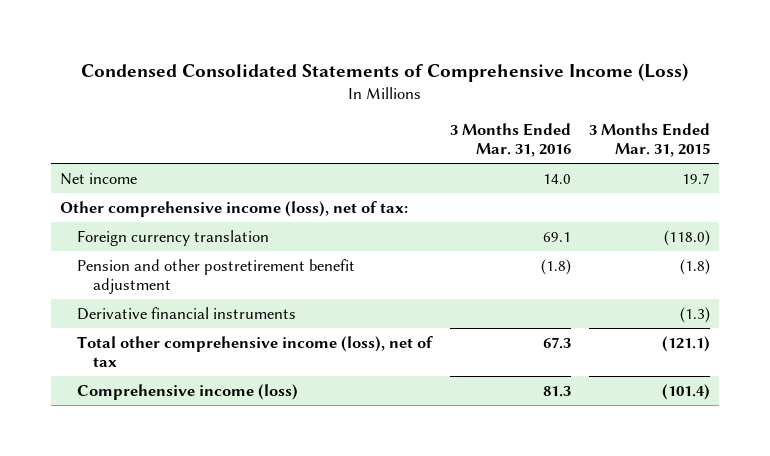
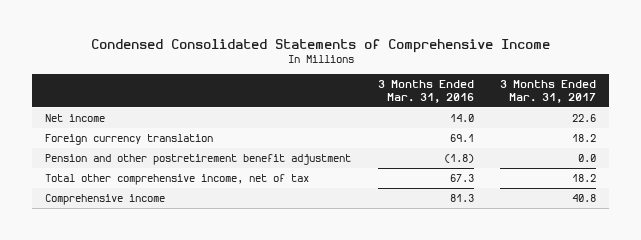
[81,62,689,82] Condensed Consolidated Statements of Comprehensive Income (Loss) -> [90,38,550,53] Condensed Consolidated Statements of Comprehensive Income
[588,122,710,157] 3 Months Ended Mar. 31, 2015 -> none
none -> [499,79,596,103] 3 Months Ended Mar. 31, 2017
[60,200,409,217] Other comprehensive income (loss), net of tax: -> none
[76,306,296,320] Derivative financial instruments -> none
[76,335,433,367] Total other comprehensive income (loss), net of tax -> [45,173,310,185] Total other comprehensive income, net of tax
[76,383,298,400] Comprehensive income (loss) -> [45,193,166,205] Comprehensive income

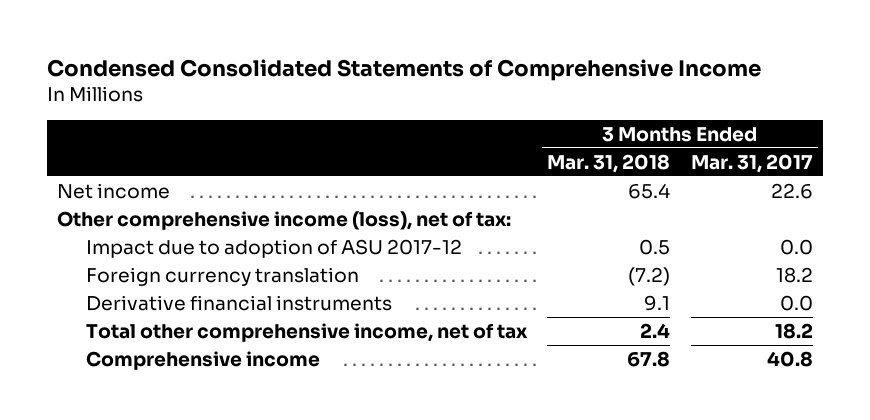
[377,79,474,103] 3 Months Ended Mar. 31, 2016 -> none
none -> [547,153,671,173] Mar. 31, 2018
none -> [56,210,511,230] Other comprehensive income (loss), net of tax:
none -> [85,238,462,258] Impact due to adoption of ASU 2017-12
[45,153,352,165] Pension and other postretirement benefit adjustment -> none
none -> [85,294,392,311] Derivative financial instruments

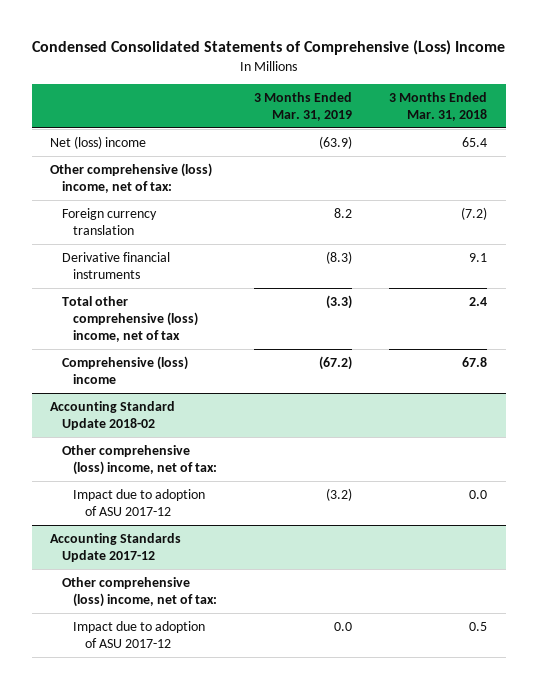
[46,58,761,81] Condensed Consolidated Statements of Comprehensive Income -> [31,40,505,56] Condensed Consolidated Statements of Comprehensive (Loss) Income
[690,153,813,173] Mar. 31, 2017 -> none
none -> [254,91,353,121] 3 Months Ended Mar. 31, 2019
[85,238,462,258] Impact due to adoption of ASU 2017-12 -> none
[56,182,170,199] Net income -> [50,135,147,149] Net (loss) income
[56,210,511,230] Other comprehensive income (loss), net of tax: -> [50,162,213,193] Other comprehensive (loss) income, net of tax:
[85,322,528,342] Total other comprehensive income, net of tax -> [61,295,199,342] Total other comprehensive (loss) income, net of tax
[85,350,320,370] Comprehensive income -> [61,355,188,384] Comprehensive (loss) income
none -> [50,400,176,430] Accounting Standard Update 2018-02
none -> [61,444,218,475] Other comprehensive (loss) income, net of tax:
none -> [73,488,206,516] Impact due to adoption of ASU 2017-12
none -> [50,532,182,562] Accounting Standards Update 2017-12
none -> [61,576,218,607] Other comprehensive (loss) income, net of tax:
none -> [73,620,206,648] Impact due to adoption of ASU 2017-12

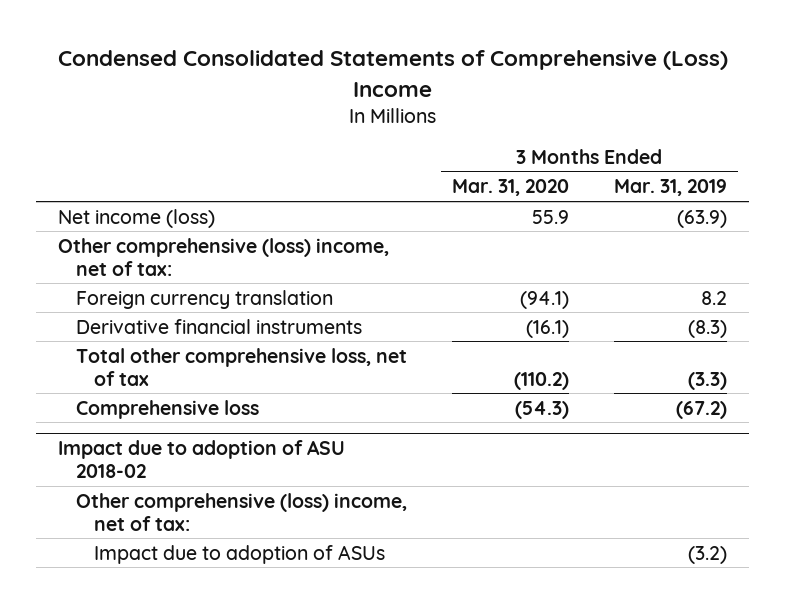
[389,91,488,121] 3 Months Ended Mar. 31, 2018 -> none
none -> [451,179,569,197] Mar. 31, 2020
[50,135,147,149] Net (loss) income -> [58,208,216,228] Net income (loss)
[61,444,218,475] Other comprehensive (loss) income, net of tax: -> none
[73,488,206,516] Impact due to adoption of ASU 2017-12 -> none
[50,532,182,562] Accounting Standards Update 2017-12 -> none
[61,295,199,342] Total other comprehensive (loss) income, net of tax -> [75,347,407,386] Total other comprehensive loss, net of tax
[61,355,188,384] Comprehensive (loss) income -> [75,399,259,419] Comprehensive loss
[50,400,176,430] Accounting Standard Update 2018-02 -> [58,440,346,479] Impact due to adoption of ASU 2018-02
[73,620,206,648] Impact due to adoption of ASU 2017-12 -> [93,544,385,564] Impact due to adoption of ASUs
[334,621,353,631] 0.0 -> [687,545,727,564] (3.2)

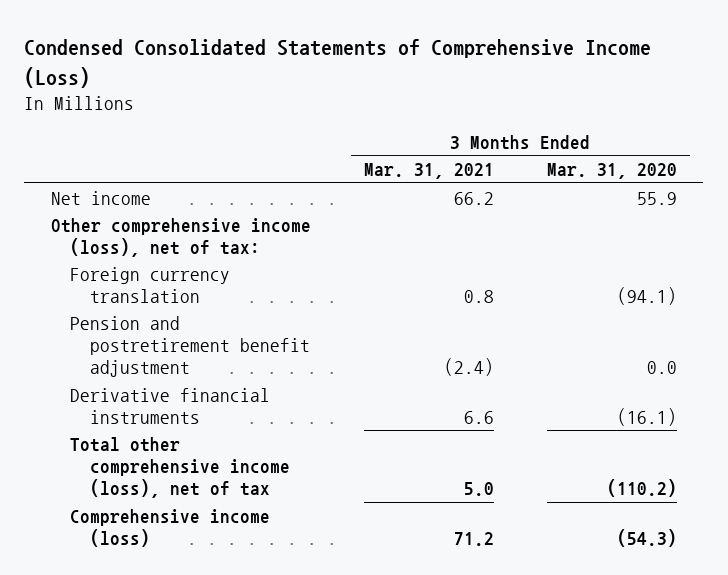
[57,50,728,97] Condensed Consolidated Statements of Comprehensive (Loss) Income -> [24,38,652,88] Condensed Consolidated Statements of Comprehensive Income (Loss)
[613,179,727,197] Mar. 31, 2019 -> none
none -> [363,163,494,180] Mar. 31, 2021
[58,208,216,228] Net income (loss) -> [50,190,151,205] Net income
[58,237,390,276] Other comprehensive (loss) income, net of tax: -> [50,217,311,257] Other comprehensive income (loss), net of tax:
none -> [70,315,310,378] Pension and postretirement benefit adjustment
[58,440,346,479] Impact due to adoption of ASU 2018-02 -> none
[75,492,407,531] Other comprehensive (loss) income, net of tax: -> none
[93,544,385,564] Impact due to adoption of ASUs -> none
[75,347,407,386] Total other comprehensive loss, net of tax -> [70,436,290,499] Total other comprehensive income (loss), net of tax
[75,399,259,419] Comprehensive loss -> [70,508,271,547] Comprehensive income (loss)

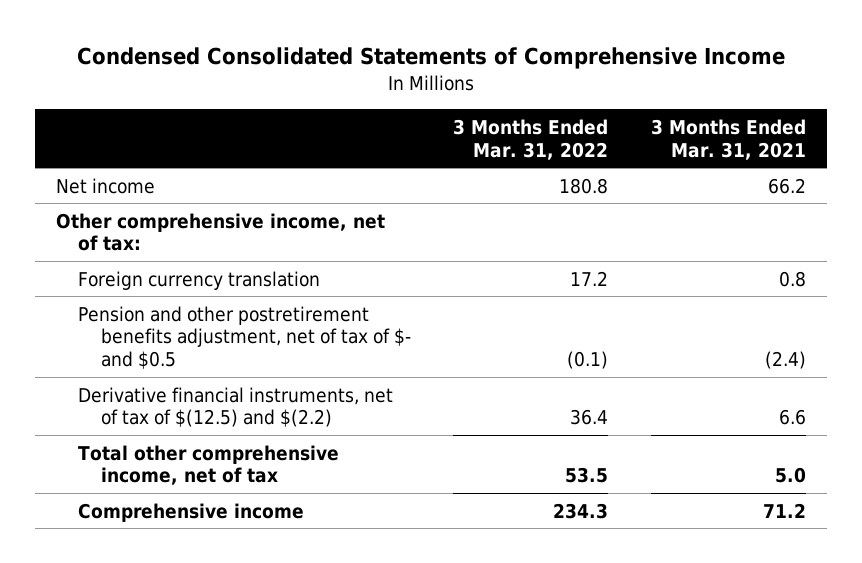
[24,38,652,88] Condensed Consolidated Statements of Comprehensive Income (Loss) -> [76,47,785,70] Condensed Consolidated Statements of Comprehensive Income
[546,163,677,180] Mar. 31, 2020 -> none
none -> [453,118,609,160] 3 Months Ended Mar. 31, 2022
[50,217,311,257] Other comprehensive income (loss), net of tax: -> [55,212,385,252] Other comprehensive income, net of tax:
[70,315,310,378] Pension and postretirement benefit adjustment -> [78,305,411,370] Pension and other postretirement benefits adjustment, net of tax of $- and $0.5
[70,387,271,424] Derivative financial instruments -> [78,386,394,428] Derivative financial instruments, net of tax of $(12.5) and $(2.2)
[70,436,290,499] Total other comprehensive income (loss), net of tax -> [78,444,340,486] Total other comprehensive income, net of tax
[70,508,271,547] Comprehensive income (loss) -> [78,502,305,522] Comprehensive income

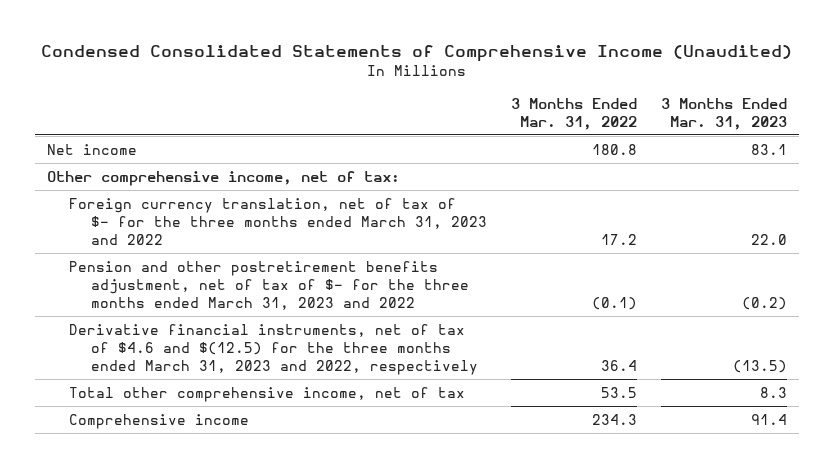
[76,47,785,70] Condensed Consolidated Statements of Comprehensive Income -> [41,45,793,63] Condensed Consolidated Statements of Comprehensive Income (Unaudited)
[650,118,806,160] 3 Months Ended Mar. 31, 2021 -> none
none -> [661,97,788,130] 3 Months Ended Mar. 31, 2023
[78,305,411,370] Pension and other postretirement benefits adjustment, net of tax of $- and $0.5 -> none
[78,270,321,290] Foreign currency translation -> [69,197,487,245] Foreign currency translation, net of tax of $- for the three months ended March 31, 2023 and 2022
none -> [69,260,469,310] Pension and other postretirement benefits adjustment, net of tax of $- for the three months ended March 31, 2023 and 2022
[78,386,394,428] Derivative financial instruments, net of tax of $(12.5) and $(2.2) -> [69,323,478,375] Derivative financial instruments, net of tax of $4.6 and $(12.5) for the three months ended March 31, 2023 and 2022, respectively

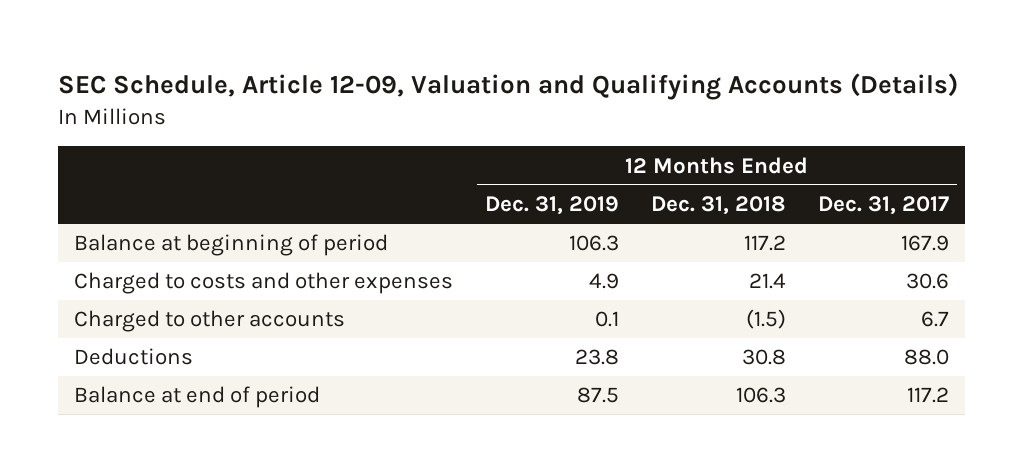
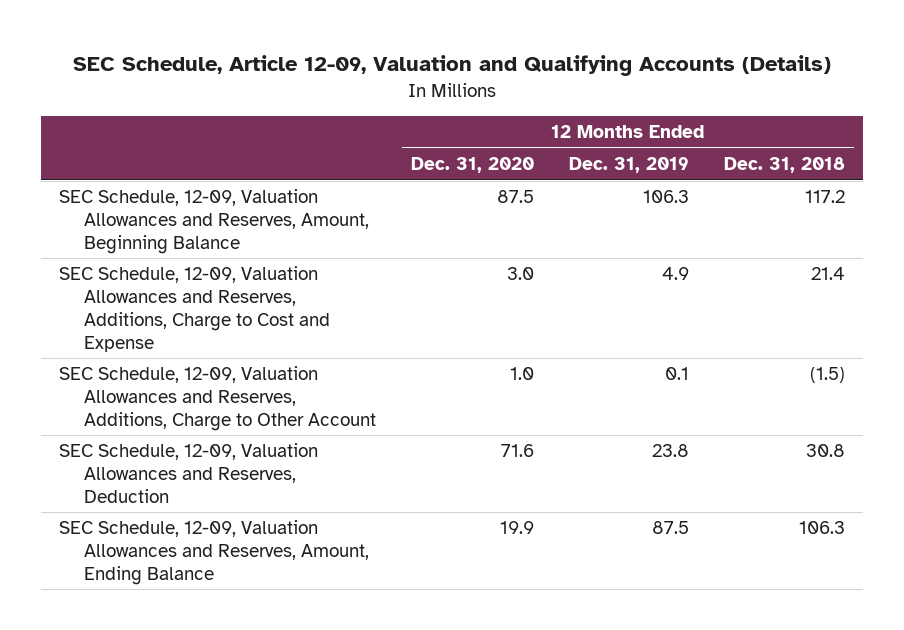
[818,196,950,216] Dec. 31, 2017 -> none
none -> [410,157,534,174] Dec. 31, 2020
[74,234,389,257] Balance at beginning of period -> [58,189,369,254] SEC Schedule, 12-09, Valuation Allowances and Reserves, Amount, Beginning Balance
[74,272,454,295] Charged to costs and other expenses -> [58,266,330,352] SEC Schedule, 12-09, Valuation Allowances and Reserves, Additions, Charge to Cost and Expense
[74,310,346,333] Charged to other accounts -> [58,366,376,431] SEC Schedule, 12-09, Valuation Allowances and Reserves, Additions, Charge to Other Account
[74,348,194,366] Deductions -> [58,443,318,503] SEC Schedule, 12-09, Valuation Allowances and Reserves, Deduction
[74,386,321,409] Balance at end of period -> [58,520,369,585] SEC Schedule, 12-09, Valuation Allowances and Reserves, Amount, Ending Balance

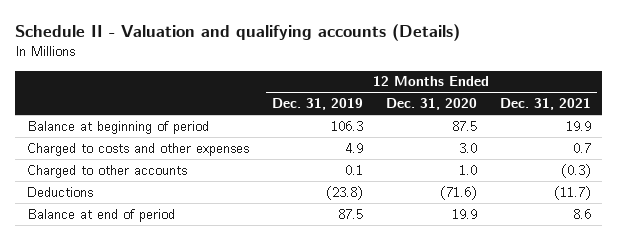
[72,54,831,76] SEC Schedule, Article 12-09, Valuation and Qualifying Accounts (Details) -> [15,24,461,42] Schedule II - Valuation and qualifying accounts (Details)
[724,157,846,174] Dec. 31, 2018 -> none
none -> [499,98,591,111] Dec. 31, 2021
[58,443,318,503] SEC Schedule, 12-09, Valuation Allowances and Reserves, Deduction -> none
[58,189,369,254] SEC Schedule, 12-09, Valuation Allowances and Reserves, Amount, Beginning Balance -> [26,120,209,134] Balance at beginning of period
[58,266,330,352] SEC Schedule, 12-09, Valuation Allowances and Reserves, Additions, Charge to Cost and Expense -> [26,142,249,156] Charged to costs and other expenses
[58,366,376,431] SEC Schedule, 12-09, Valuation Allowances and Reserves, Additions, Charge to Other Account -> [26,164,187,178] Charged to other accounts
none -> [26,186,93,197] Deductions
[58,520,369,585] SEC Schedule, 12-09, Valuation Allowances and Reserves, Amount, Ending Balance -> [26,208,175,222] Balance at end of period

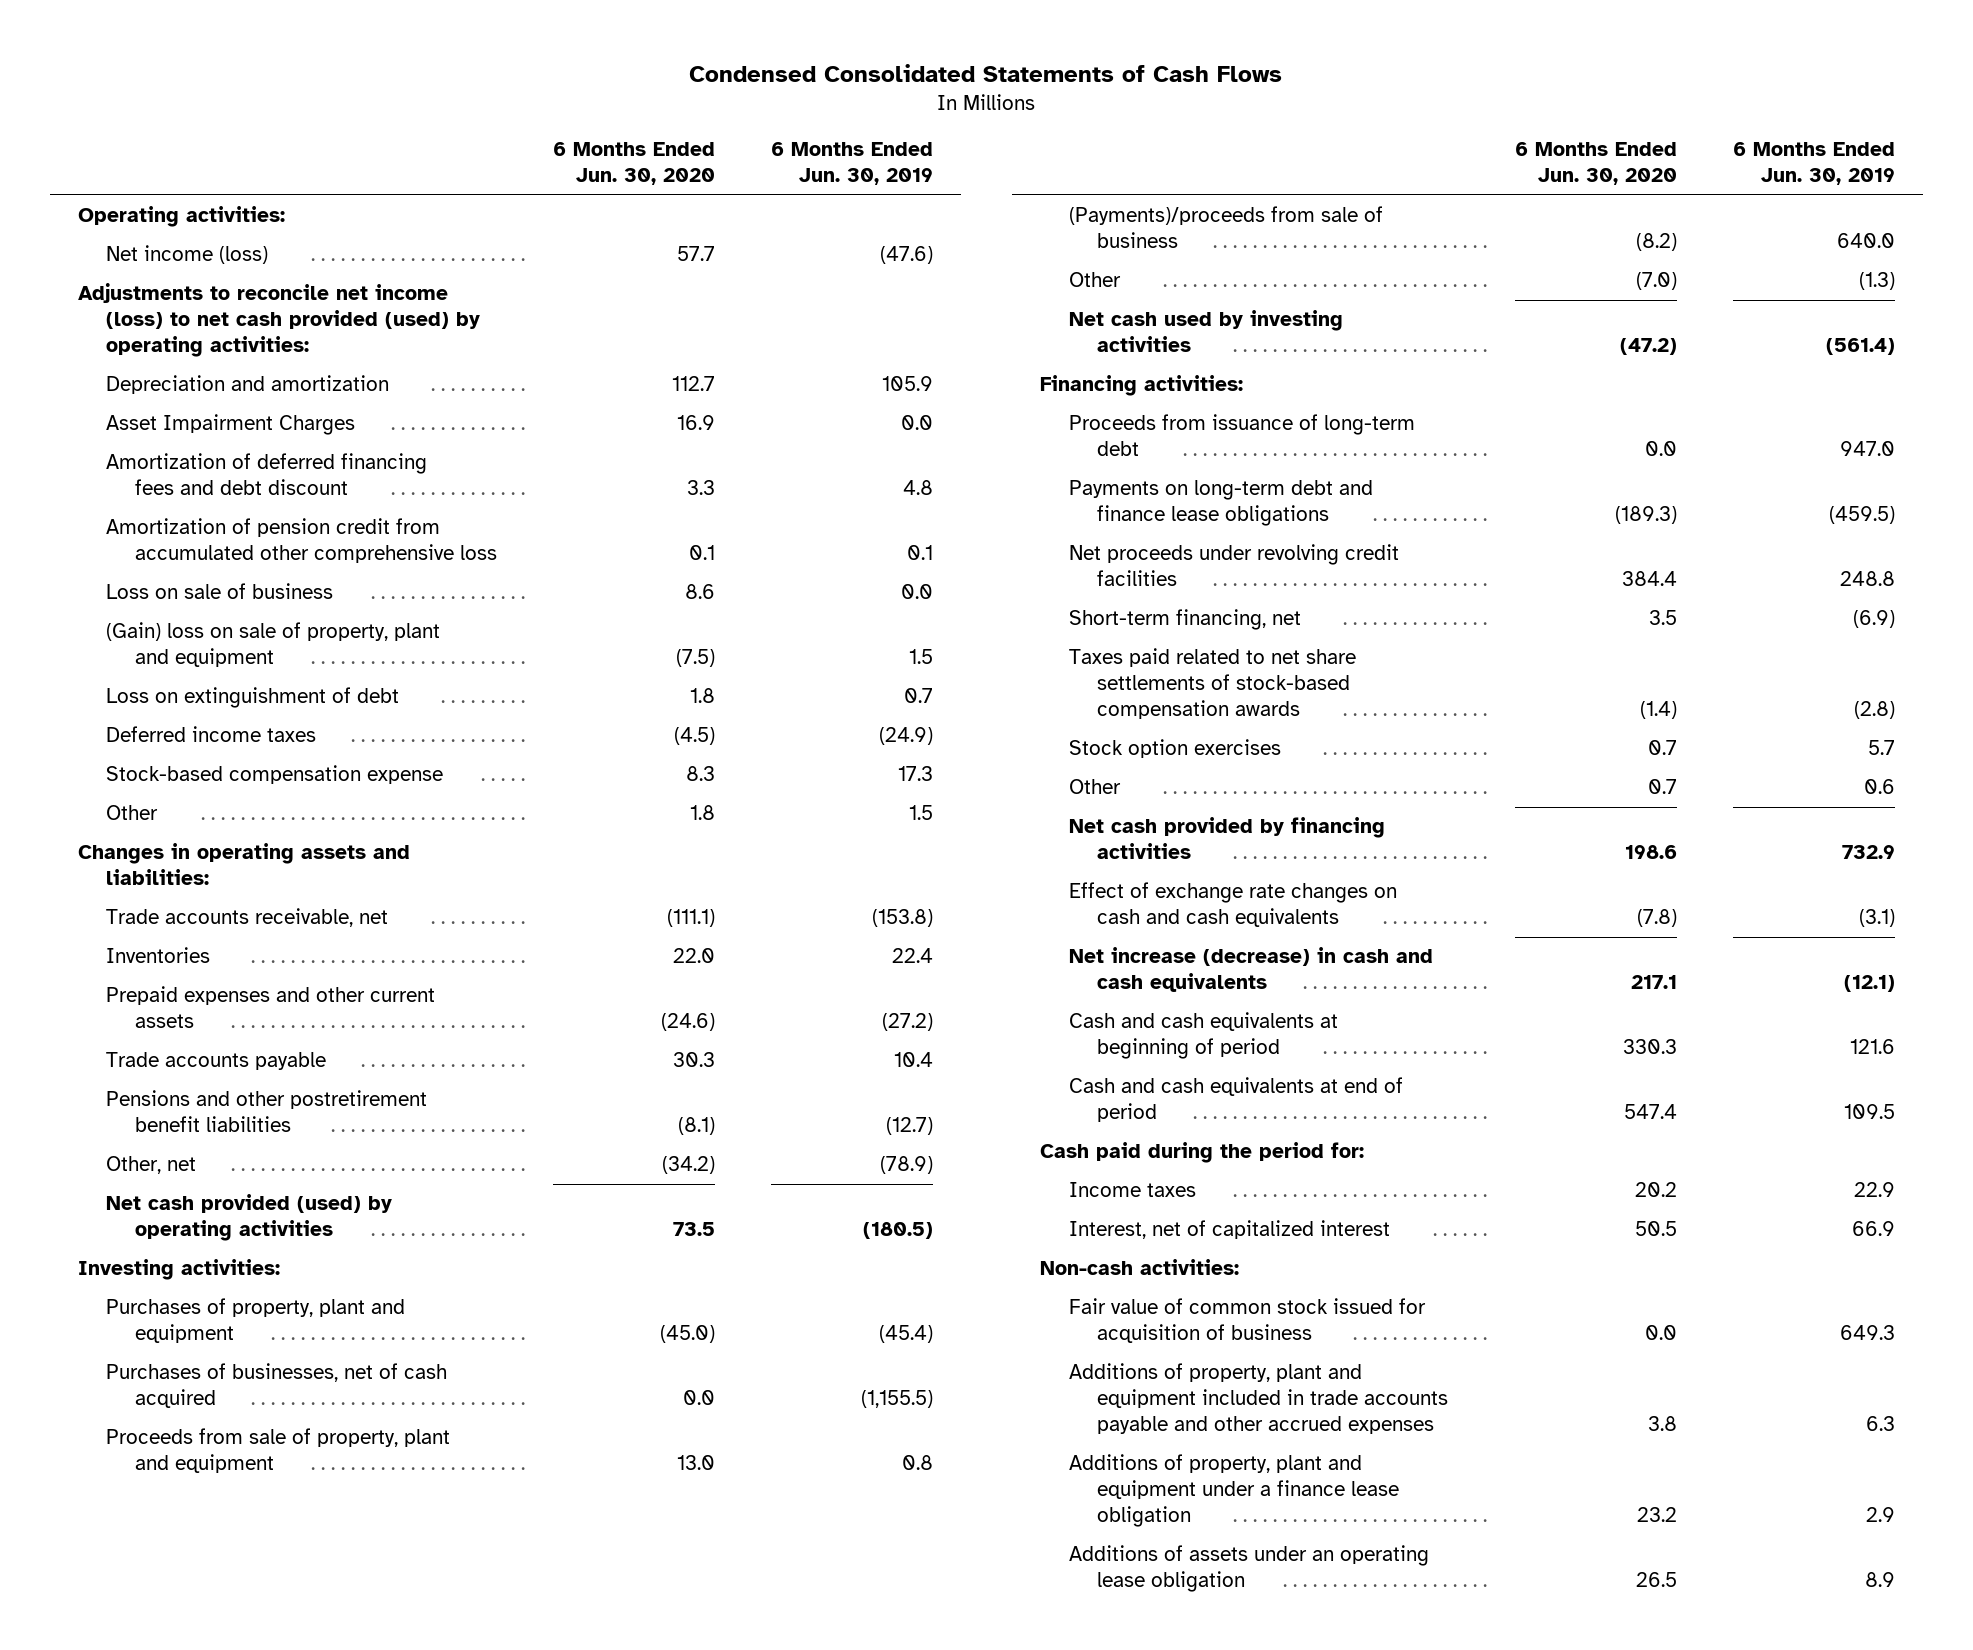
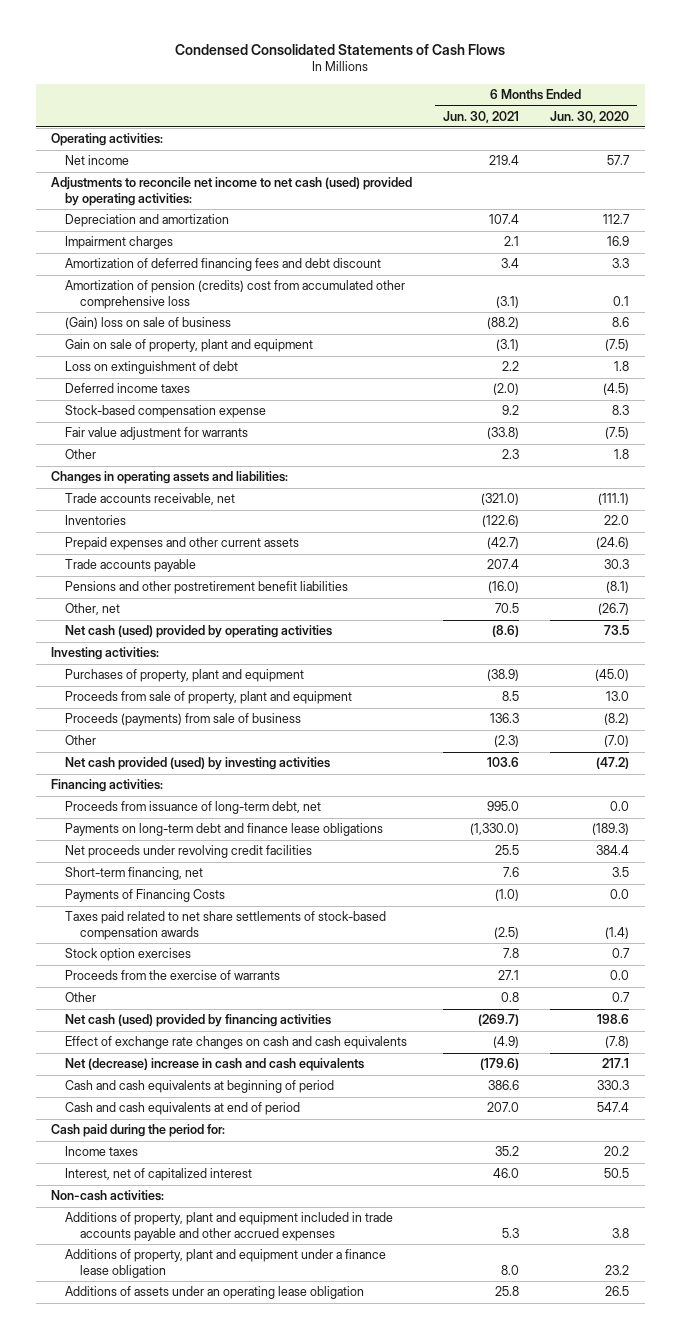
[770,142,933,186] 6 Months Ended Jun. 30, 2019 -> none
none -> [443,110,520,123] Jun. 30, 2021
[106,245,269,265] Net income (loss) -> [65,155,130,166] Net income
[77,283,481,358] Adjustments to reconcile net income (loss) to net cash provided (used) by operating activities: -> [51,177,413,206] Adjustments to reconcile net income to net cash (used) provided by operating activities:
[106,414,356,436] Asset Impairment Charges -> [65,236,174,250] Impairment charges
[106,518,498,564] Amortization of pension credit from accumulated other comprehensive loss -> [65,280,406,309] Amortization of pension (credits) cost from accumulated other comprehensive loss
[106,583,334,600] Loss on sale of business -> [65,317,232,330] (Gain) loss on sale of business
[106,622,441,668] (Gain) loss on sale of property, plant and equipment -> [65,339,314,353] Gain on sale of property, plant and equipment
none -> [65,427,249,441] Fair value adjustment for warrants
[661,1156,715,1175] (34.2) -> [598,603,630,616] (26.7)
[106,1194,393,1242] Net cash provided (used) by operating activities -> [65,625,333,639] Net cash (used) provided by operating activities
[106,1363,448,1409] Purchases of businesses, net of cash acquired -> none
[1068,206,1383,249] (Payments)/proceeds from sale of business -> [65,713,302,727] Proceeds (payments) from sale of business
[1068,310,1343,353] Net cash used by investing activities -> [65,757,331,771] Net cash provided (used) by investing activities
[1068,414,1415,457] Proceeds from issuance of long-term debt -> [65,801,322,815] Proceeds from issuance of long-term debt, net
none -> [65,889,226,903] Payments of Financing Costs
none -> [65,970,281,981] Proceeds from the exercise of warrants
[1068,817,1385,860] Net cash provided by financing activities -> [65,1014,332,1028] Net cash (used) provided by financing activities
[1068,947,1433,993] Net increase (decrease) in cash and cash equivalents -> [65,1058,365,1072] Net (decrease) increase in cash and cash equivalents
[1068,1298,1426,1344] Fair value of common stock issued for acquisition of business -> none

